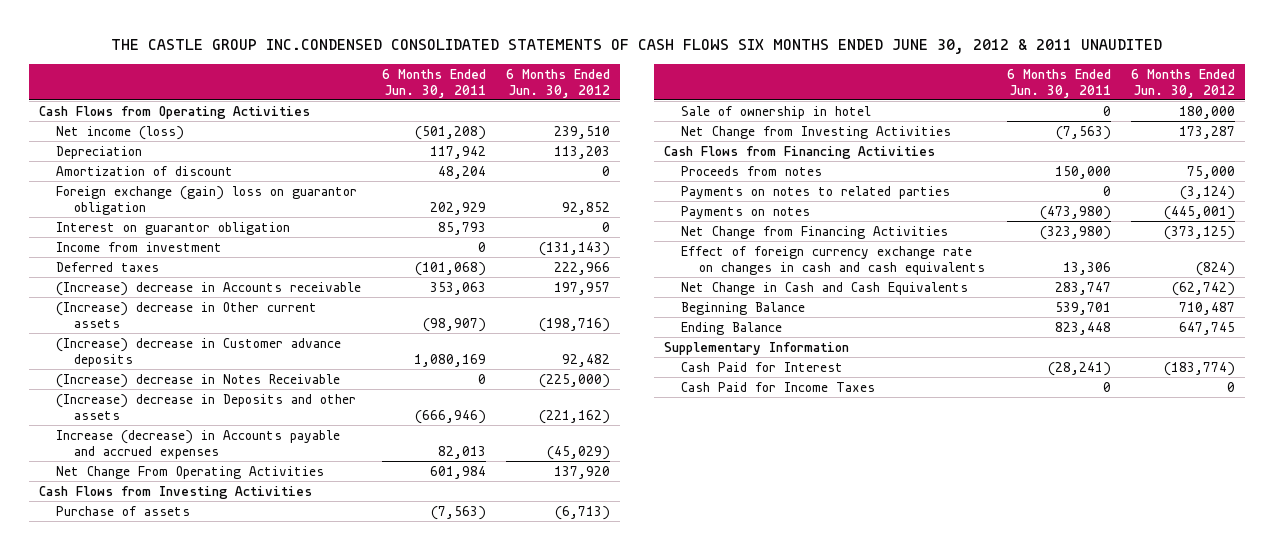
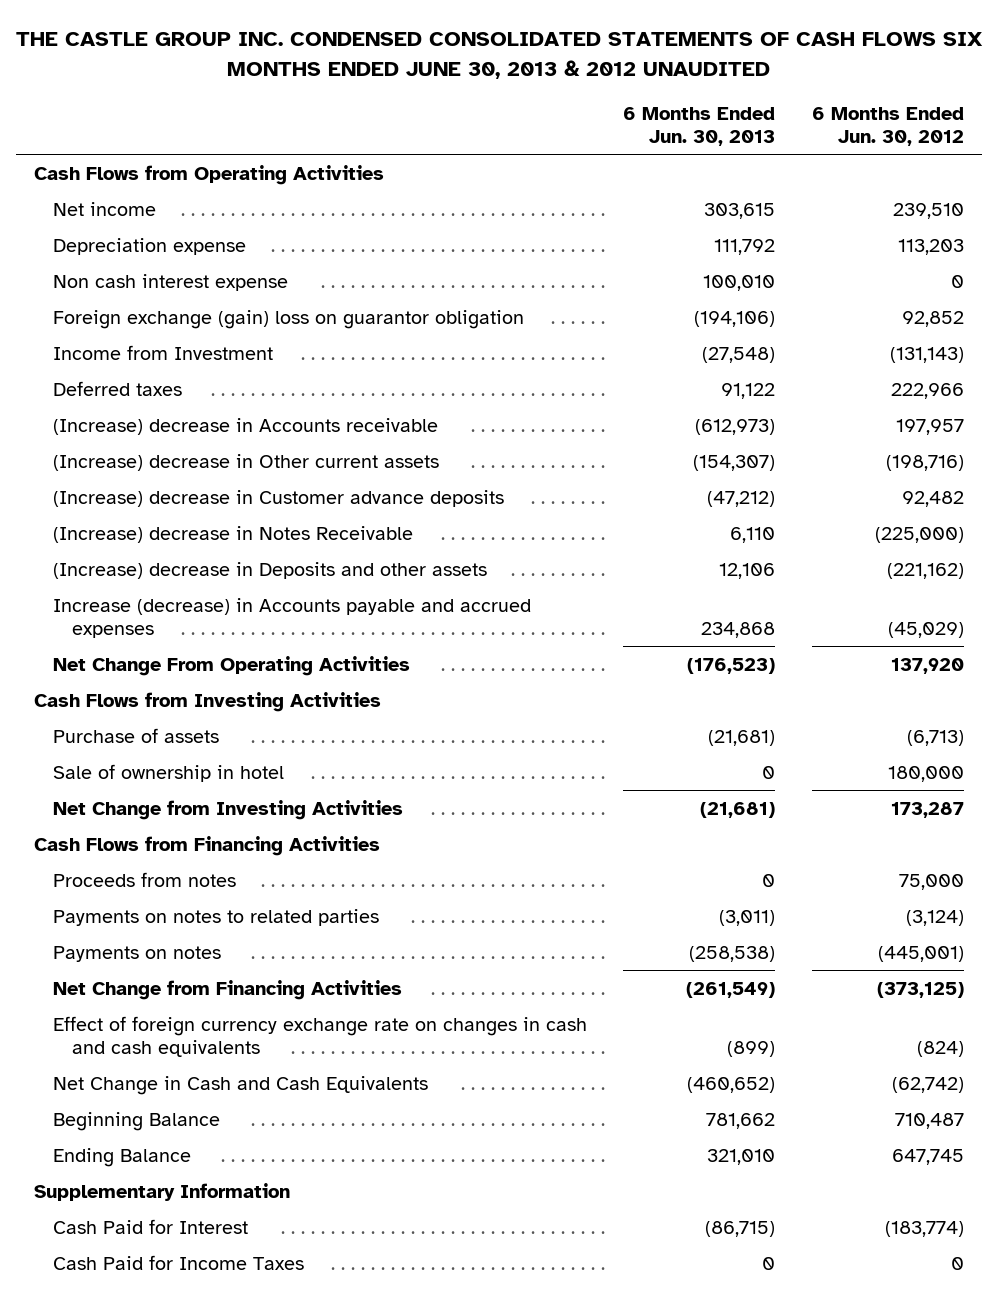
[111,39,1163,55] THE CASTLE GROUP INC.CONDENSED CONSOLIDATED STATEMENTS OF CASH FLOWS SIX MONTHS ENDED JUNE 30, 2012 & 2011 UNAUDITED -> [15,31,983,79] THE CASTLE GROUP INC. CONDENSED CONSOLIDATED STATEMENTS OF CASH FLOWS SIX MONTHS ENDED JUNE 30, 2013 & 2012 UNAUDITED
[381,68,486,98] 6 Months Ended Jun. 30, 2011 -> none
none -> [623,106,776,146] 6 Months Ended Jun. 30, 2013
[56,165,234,176] Amortization of discount -> none
[56,125,185,140] Net income (loss) -> [53,201,157,216] Net income
[56,145,143,159] Depreciation -> [53,237,247,255] Depreciation expense
none -> [53,273,289,291] Non cash interest expense
[56,221,291,235] Interest on guarantor obligation -> none
[56,241,223,252] Income from investment -> [53,344,274,360] Income from Investment

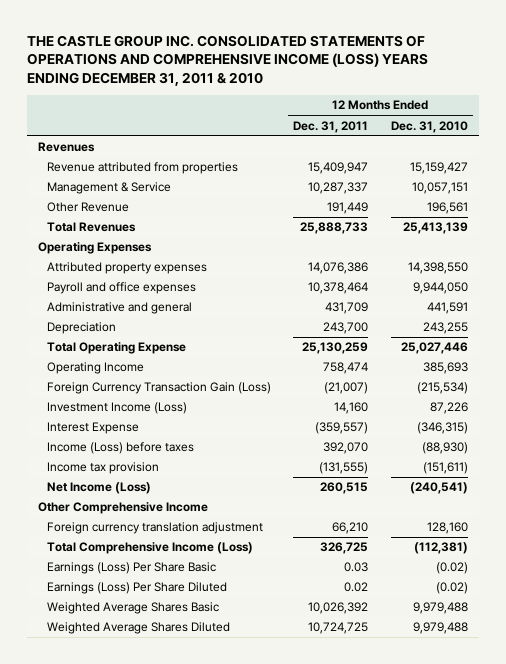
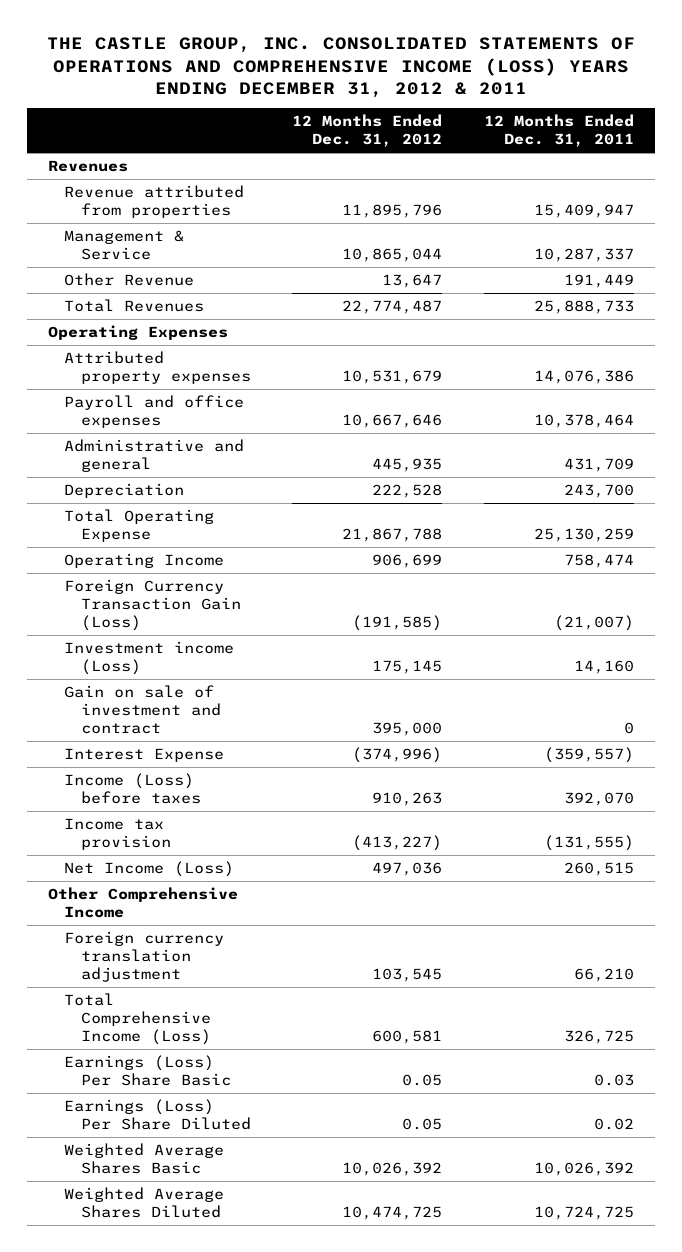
[26,34,428,86] THE CASTLE GROUP INC. CONSOLIDATED STATEMENTS OF OPERATIONS AND COMPREHENSIVE INCOME (LOSS) YEARS ENDING DECEMBER 31, 2011 & 2010 -> [46,37,635,98] THE CASTLE GROUP, INC. CONSOLIDATED STATEMENTS OF OPERATIONS AND COMPREHENSIVE INCOME (LOSS) YEARS ENDING DECEMBER 31, 2012 & 2011
[390,120,468,133] Dec. 31, 2010 -> none
none -> [292,114,443,148] 12 Months Ended Dec. 31, 2012
[46,402,187,415] Investment Income (Loss) -> [64,640,235,675] Investment income (Loss)
none -> [64,684,221,734] Gain on sale of investment and contract

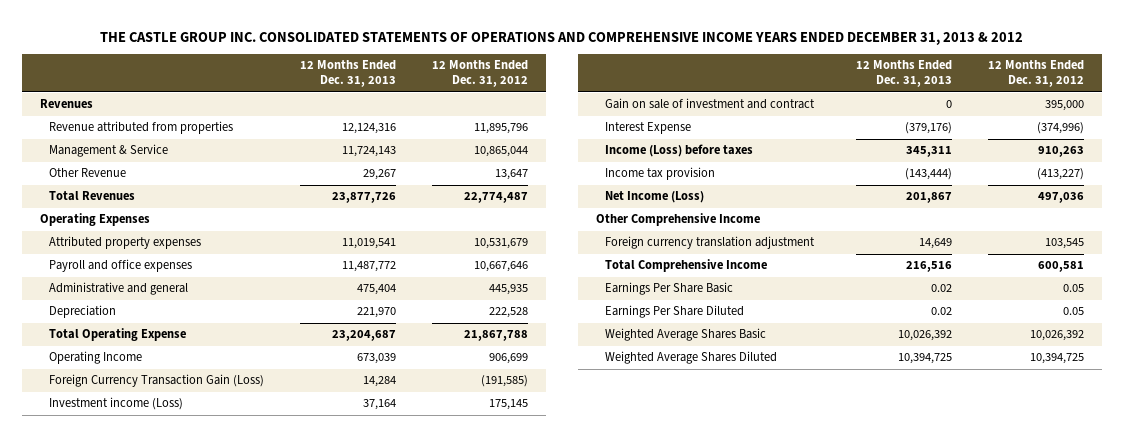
[46,37,635,98] THE CASTLE GROUP, INC. CONSOLIDATED STATEMENTS OF OPERATIONS AND COMPREHENSIVE INCOME (LOSS) YEARS ENDING DECEMBER 31, 2012 & 2011 -> [100,31,1024,45] THE CASTLE GROUP INC. CONSOLIDATED STATEMENTS OF OPERATIONS AND COMPREHENSIVE INCOME YEARS ENDED DECEMBER 31, 2013 & 2012
[484,114,635,148] 12 Months Ended Dec. 31, 2011 -> none
none -> [300,60,397,88] 12 Months Ended Dec. 31, 2013
[64,992,211,1045] Total Comprehensive Income (Loss) -> [604,259,767,273] Total Comprehensive Income
[64,1054,231,1086] Earnings (Loss) Per Share Basic -> [604,282,733,296] Earnings Per Share Basic
[64,1098,251,1130] Earnings (Loss) Per Share Diluted -> [604,305,744,319] Earnings Per Share Diluted
[342,1205,443,1220] 10,474,725 -> [1029,353,1084,365] 10,394,725

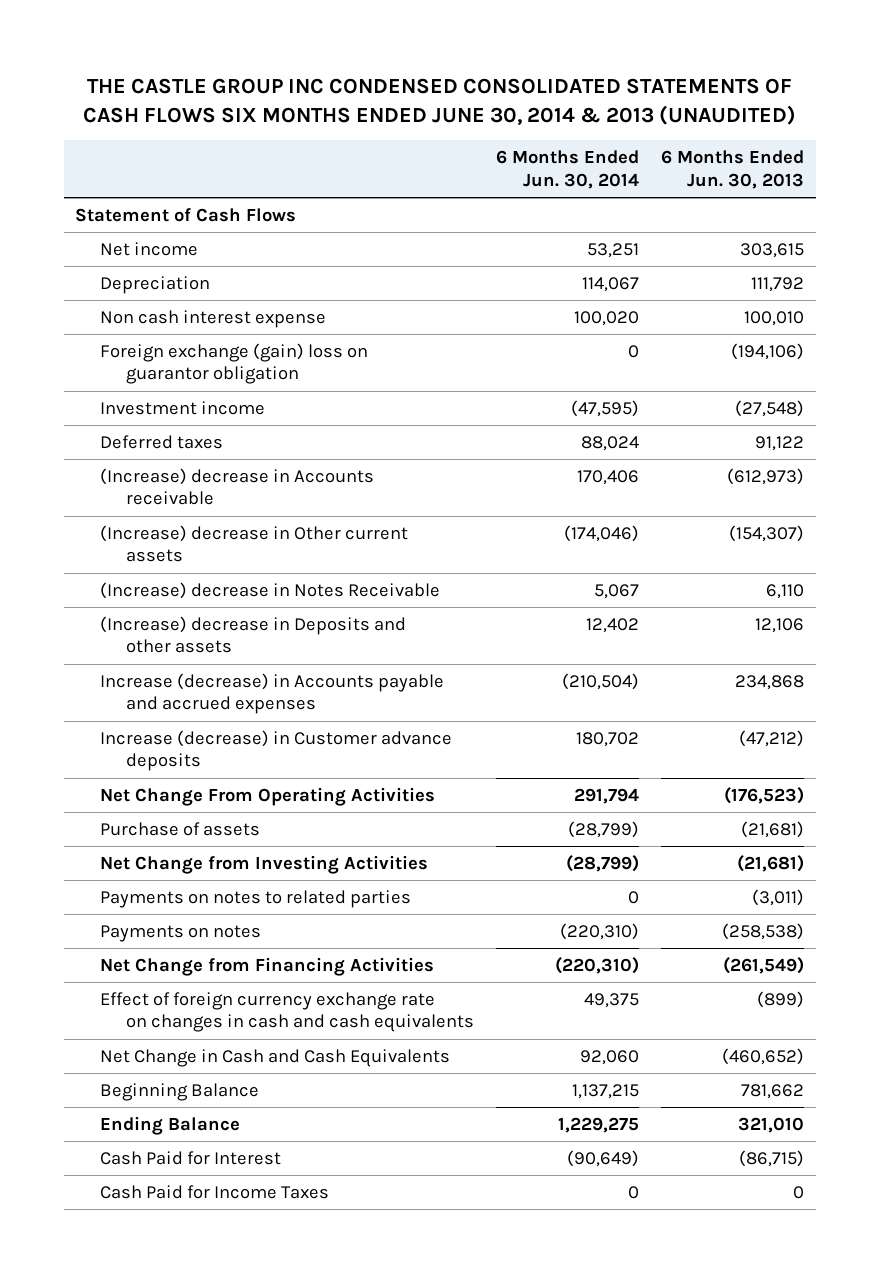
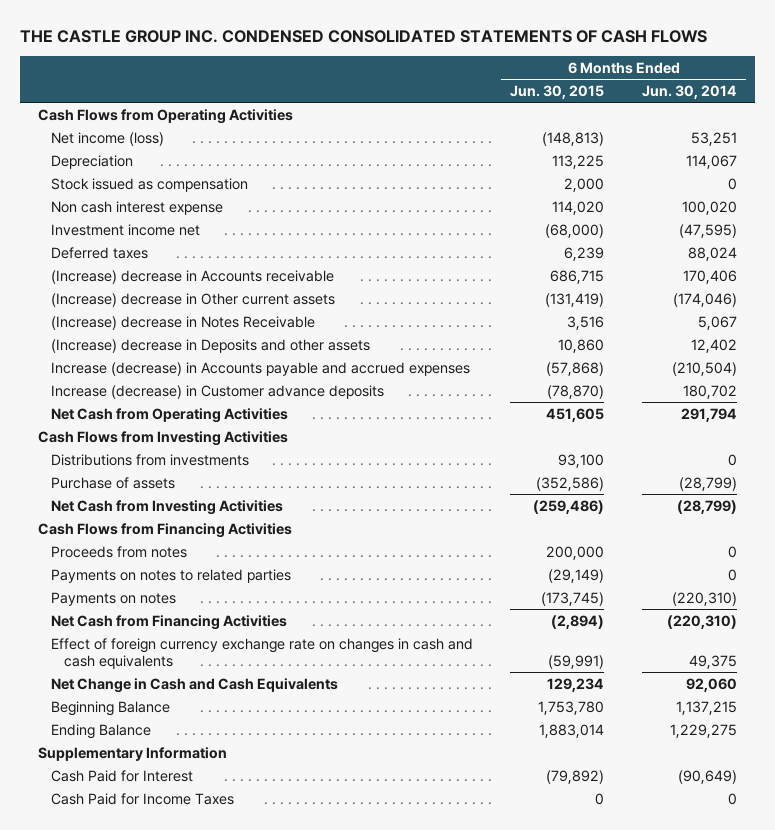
[82,77,796,125] THE CASTLE GROUP INC CONDENSED CONSOLIDATED STATEMENTS OF CASH FLOWS SIX MONTHS ENDED JUNE 30, 2014 & 2013 (UNAUDITED) -> [19,30,707,44] THE CASTLE GROUP INC. CONDENSED CONSOLIDATED STATEMENTS OF CASH FLOWS
[661,150,805,189] 6 Months Ended Jun. 30, 2013 -> none
none -> [510,84,605,99] Jun. 30, 2015
[75,207,297,222] Statement of Cash Flows -> none
none -> [38,108,294,124] Cash Flows from Operating Activities
[100,241,199,256] Net income -> [51,131,165,146] Net income (loss)
none -> [51,177,249,192] Stock issued as compensation
[100,342,369,385] Foreign exchange (gain) loss on guarantor obligation -> none
[100,400,266,415] Investment income -> [51,223,201,236] Investment income net
[100,786,436,806] Net Change From Operating Activities -> [51,407,289,423] Net Cash from Operating Activities
none -> [38,430,289,446] Cash Flows from Investing Activities
none -> [51,453,250,466] Distributions from investments
[100,854,429,874] Net Change from Investing Activities -> [51,499,284,515] Net Cash from Investing Activities
none -> [38,522,293,538] Cash Flows from Financing Activities
none -> [51,545,188,558] Proceeds from notes
[100,956,435,976] Net Change from Financing Activities -> [51,614,288,630] Net Cash from Financing Activities
none -> [38,746,228,761] Supplementary Information

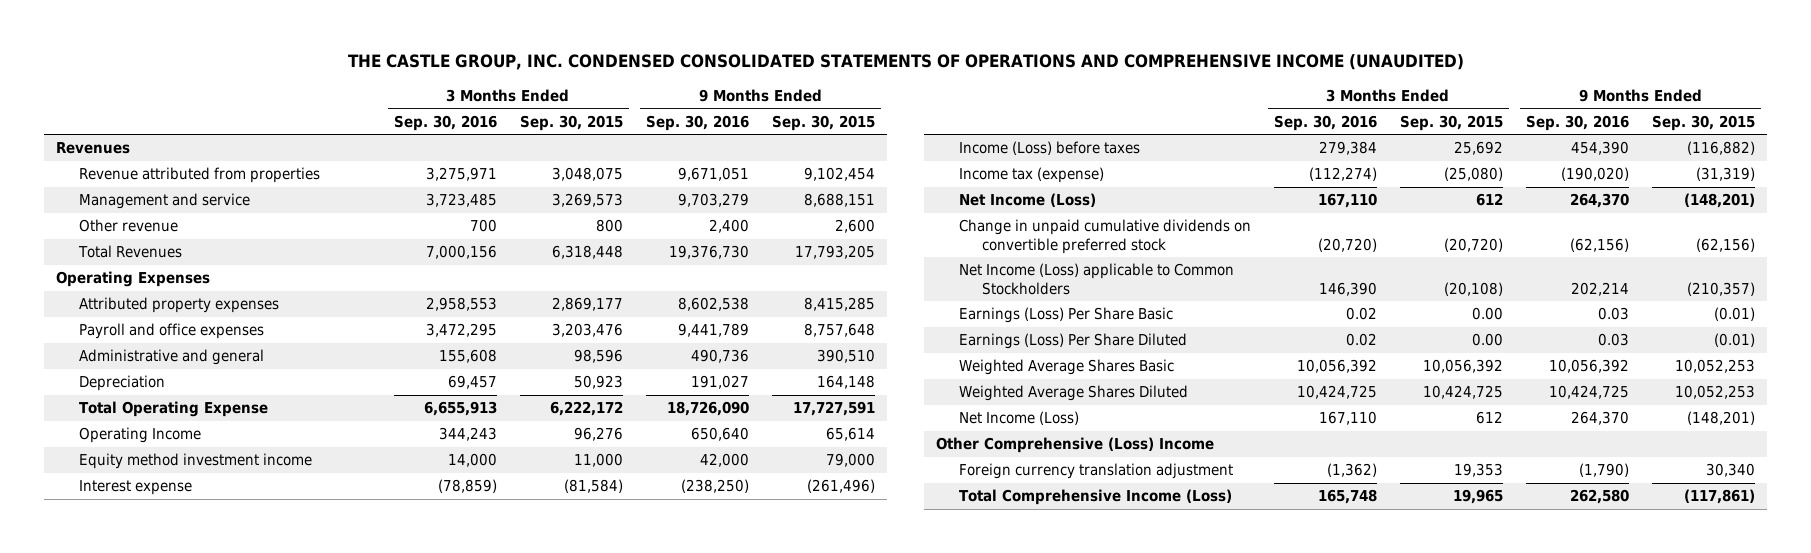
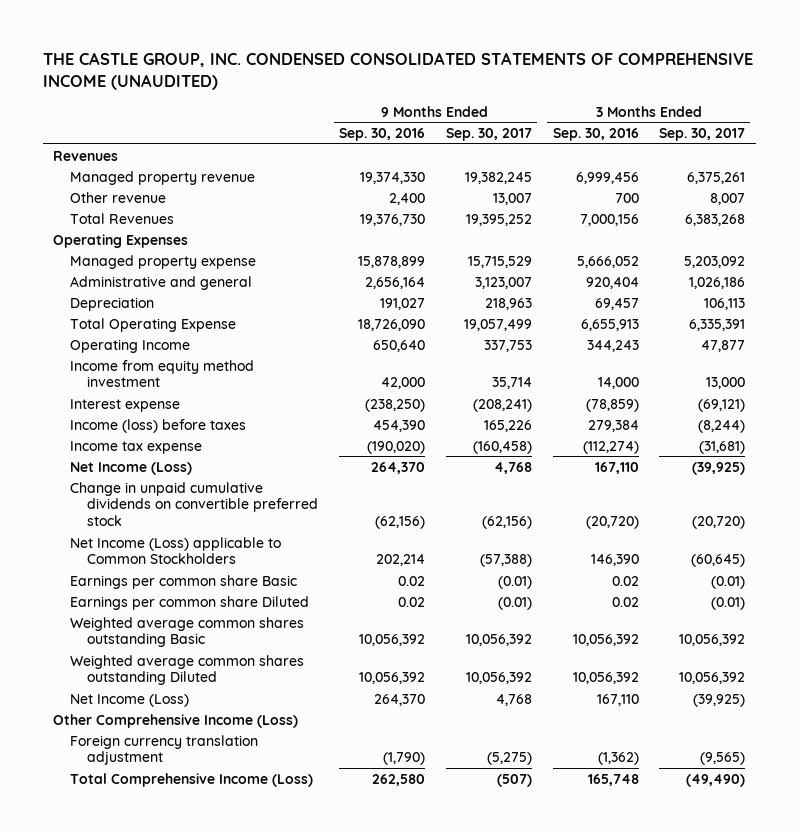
[347,54,1464,71] THE CASTLE GROUP, INC. CONDENSED CONSOLIDATED STATEMENTS OF OPERATIONS AND COMPREHENSIVE INCOME (UNAUDITED) -> [43,52,754,91] THE CASTLE GROUP, INC. CONDENSED CONSOLIDATED STATEMENTS OF COMPREHENSIVE INCOME (UNAUDITED)
[519,114,623,131] Sep. 30, 2015 -> none
[772,114,876,131] Sep. 30, 2015 -> none
none -> [445,128,532,142] Sep. 30, 2017
none -> [659,128,746,142] Sep. 30, 2017
[78,167,320,184] Revenue attributed from properties -> none
[78,193,250,210] Management and service -> none
none -> [70,170,256,185] Managed property revenue
[78,323,264,340] Payroll and office expenses -> none
[78,297,279,314] Attributed property expenses -> [70,254,257,269] Managed property expense
[425,297,497,312] 2,958,553 -> [576,255,639,268] 5,666,052
[678,297,750,312] 8,602,538 -> [358,255,426,268] 15,878,899
[438,349,497,364] 155,608 -> [585,276,639,289] 920,404
[691,349,750,364] 490,736 -> [365,276,426,289] 2,656,164
[78,453,312,470] Equity method investment income -> [70,359,255,388] Income from equity method investment
[958,141,1140,156] Income (Loss) before taxes -> [70,418,247,433] Income (loss) before taxes
[958,167,1104,184] Income tax (expense) -> [70,440,203,454] Income tax expense
[958,307,1173,324] Earnings (Loss) Per Share Basic -> [70,574,298,589] Earnings per common share Basic
[1598,307,1630,321] 0.03 -> [398,575,426,586] 0.02
[958,333,1187,350] Earnings (Loss) Per Share Diluted -> [70,595,310,610] Earnings per common share Diluted
[1598,333,1630,347] 0.03 -> [398,596,426,607] 0.02
[958,359,1174,376] Weighted Average Shares Basic -> [70,616,305,648] Weighted average common shares outstanding Basic
[958,385,1188,402] Weighted Average Shares Diluted -> [70,654,305,686] Weighted average common shares outstanding Diluted
[1296,385,1377,400] 10,424,725 -> [572,672,639,685] 10,056,392
[1549,385,1630,400] 10,424,725 -> [359,672,426,685] 10,056,392
[935,437,1214,454] Other Comprehensive (Loss) Income -> [53,713,299,728] Other Comprehensive Income (Loss)

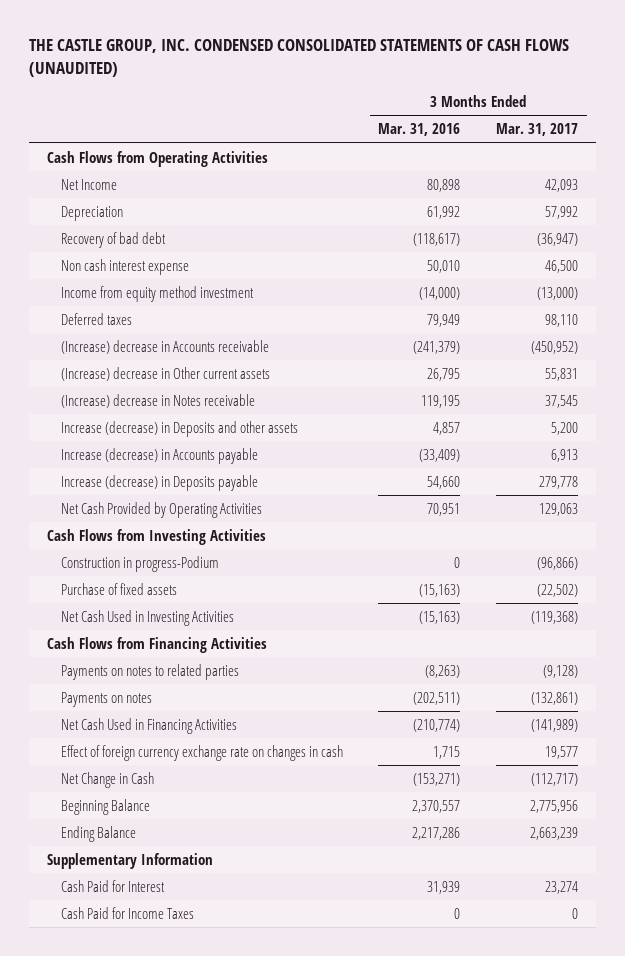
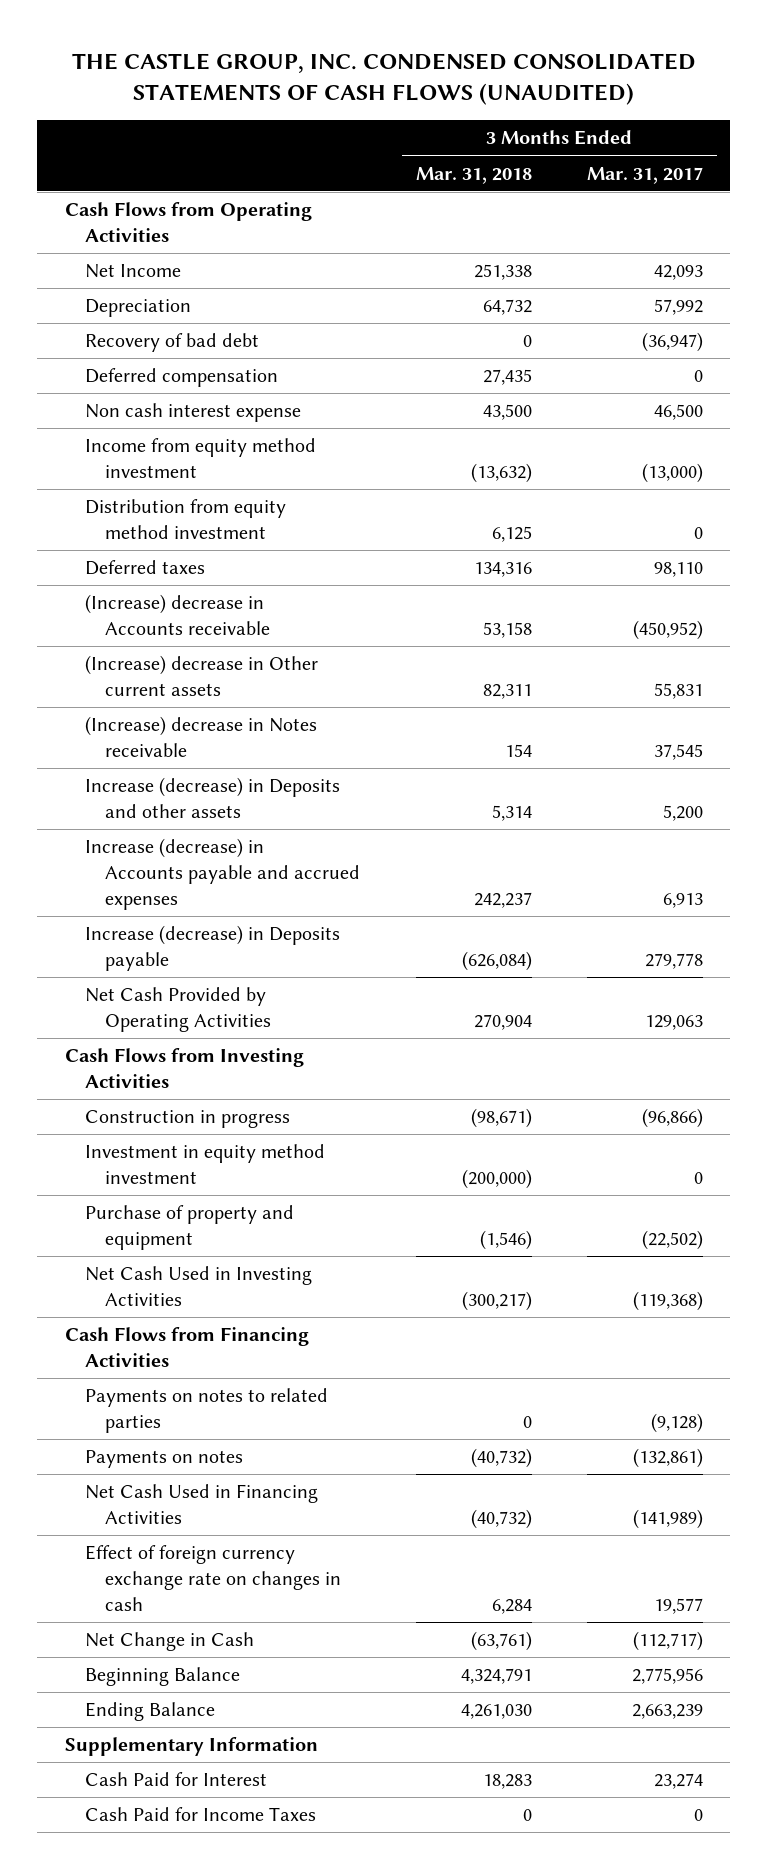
[378,123,461,137] Mar. 31, 2016 -> none
none -> [415,166,532,184] Mar. 31, 2018
none -> [85,368,279,388] Deferred compensation
none -> [85,499,287,540] Distribution from equity method investment
[60,447,258,464] Increase (decrease) in Accounts payable -> [85,838,361,910] Increase (decrease) in Accounts payable and accrued expenses
[60,555,219,572] Construction in progress-Podium -> [85,1110,291,1129] Construction in progress
none -> [85,1144,326,1185] Investment in equity method investment
[60,582,177,595] Purchase of fixed assets -> [85,1205,295,1251] Purchase of property and equipment

